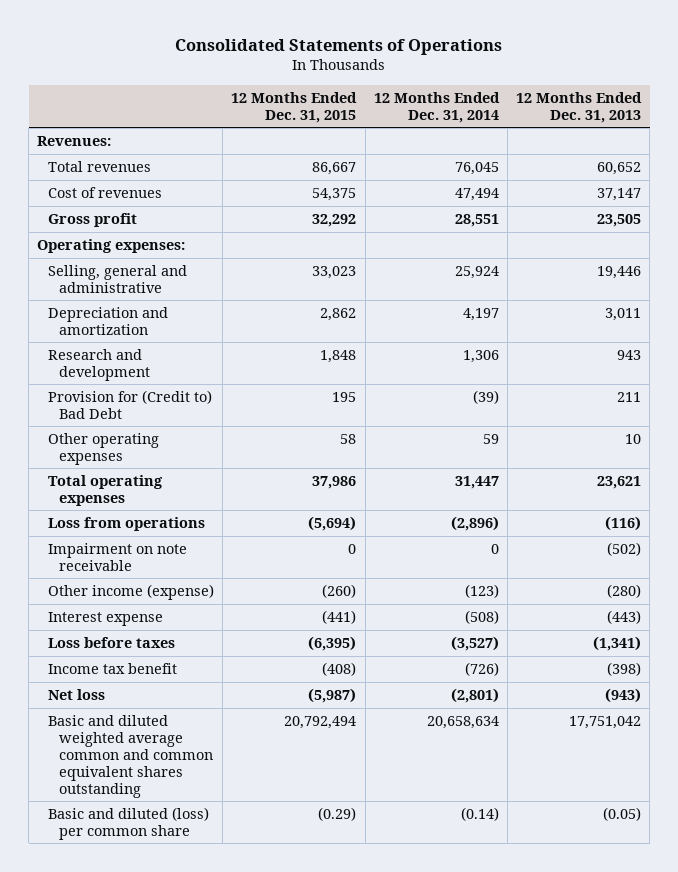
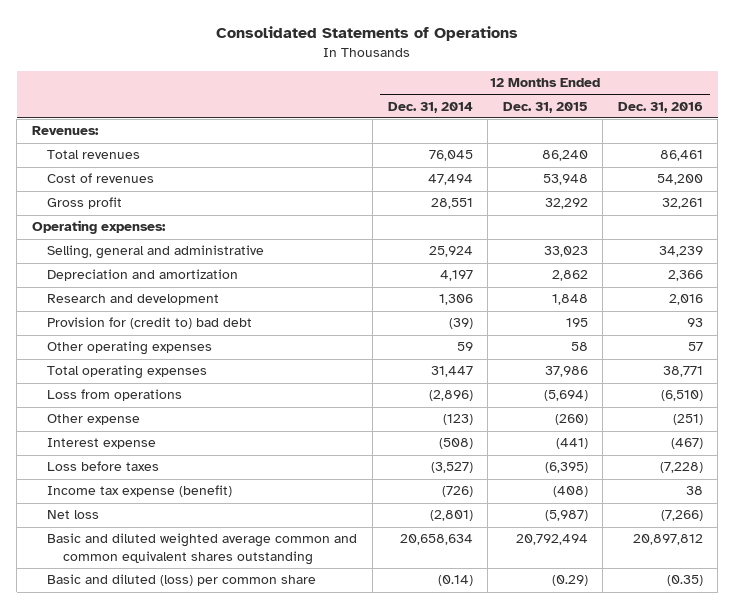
[515,91,642,123] 12 Months Ended Dec. 31, 2013 -> none
none -> [617,101,703,113] Dec. 31, 2016
[312,161,357,175] 86,667 -> [541,150,588,162] 86,240
[312,187,357,201] 54,375 -> [542,174,588,186] 53,948
[48,389,213,419] Provision for (Credit to) Bad Debt -> [47,317,253,330] Provision for (credit to) bad debt
[48,542,188,571] Impairment on note receivable -> none
[48,583,215,600] Other income (expense) -> [47,414,141,426] Other expense
[48,662,178,674] Income tax benefit -> [47,485,233,498] Income tax expense (benefit)

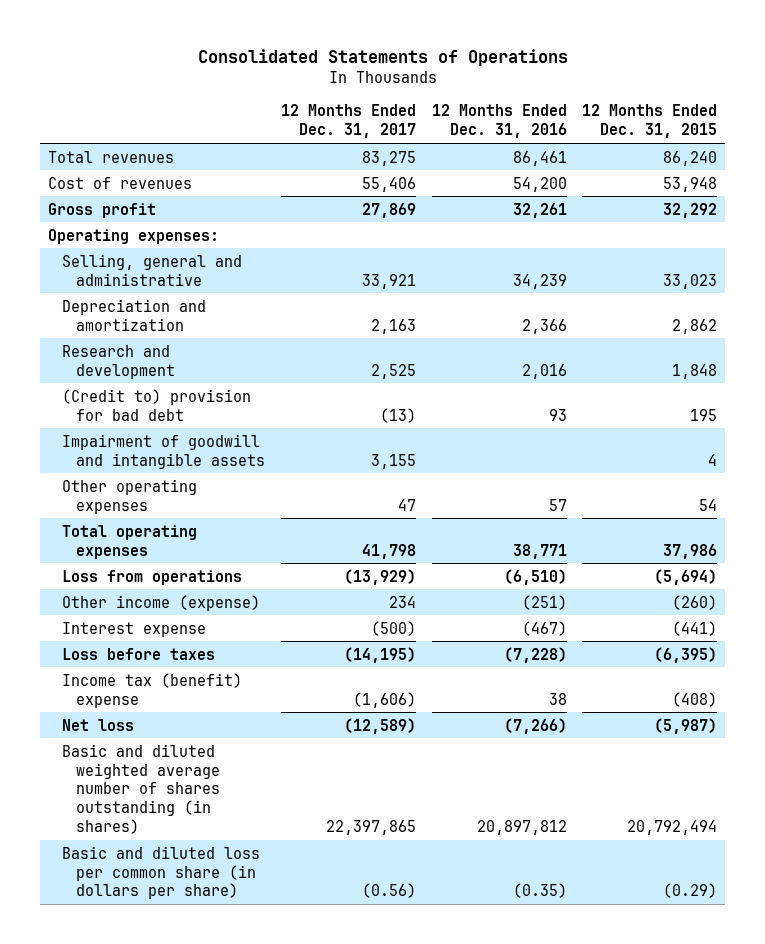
[387,101,473,113] Dec. 31, 2014 -> none
none -> [281,104,417,139] 12 Months Ended Dec. 31, 2017
[31,126,99,136] Revenues: -> none
[47,317,253,330] Provision for (credit to) bad debt -> [62,388,252,421] (Credit to) provision for bad debt
none -> [62,433,266,469] Impairment of goodwill and intangible assets
[570,342,588,352] 58 -> [699,498,718,511] 54
[47,414,141,426] Other expense -> [62,594,261,611] Other income (expense)
[47,485,233,498] Income tax expense (benefit) -> [62,672,243,708] Income tax (benefit) expense
[47,533,358,565] Basic and diluted weighted average common and common equivalent shares outstanding -> [62,743,221,835] Basic and diluted weighted average number of shares outstanding (in shares)
[47,574,317,587] Basic and diluted (loss) per common share -> [62,845,261,900] Basic and diluted loss per common share (in dollars per share)

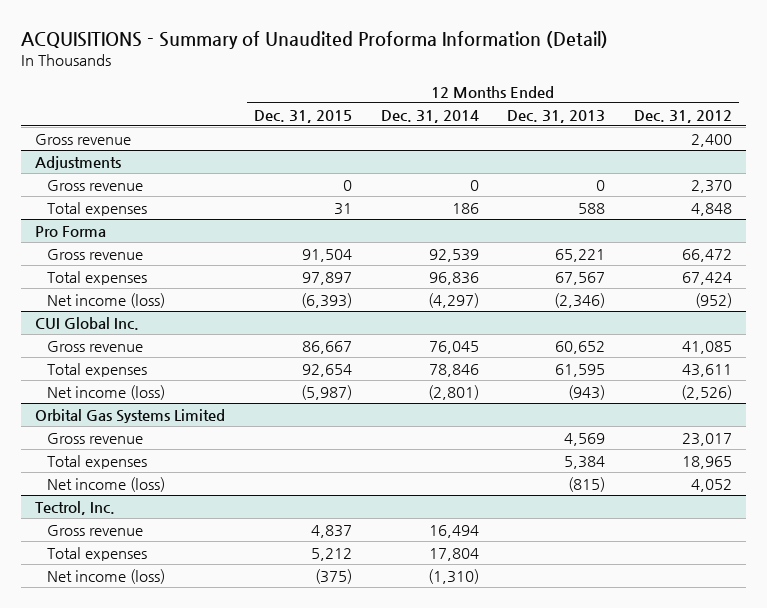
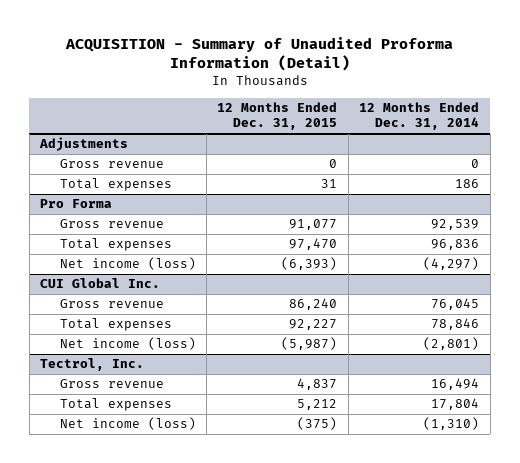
[21,30,609,49] ACQUISITIONS - Summary of Unaudited Proforma Information (Detail) -> [64,36,453,72] ACQUISITION - Summary of Unaudited Proforma Information (Detail)
[507,109,606,123] Dec. 31, 2013 -> none
[633,109,732,123] Dec. 31, 2012 -> none
[35,133,132,145] Gross revenue -> none
[302,248,353,262] 91,504 -> [289,219,338,231] 91,077
[302,271,353,285] 97,897 -> [289,238,338,251] 97,470
[302,340,353,354] 86,667 -> [289,298,338,311] 86,240
[302,363,353,377] 92,654 -> [289,319,338,331] 92,227
[35,408,226,423] Orbital Gas Systems Limited -> none
[47,432,144,444] Gross revenue -> none
[47,454,148,469] Total expenses -> none
[47,476,166,492] Net income (loss) -> none

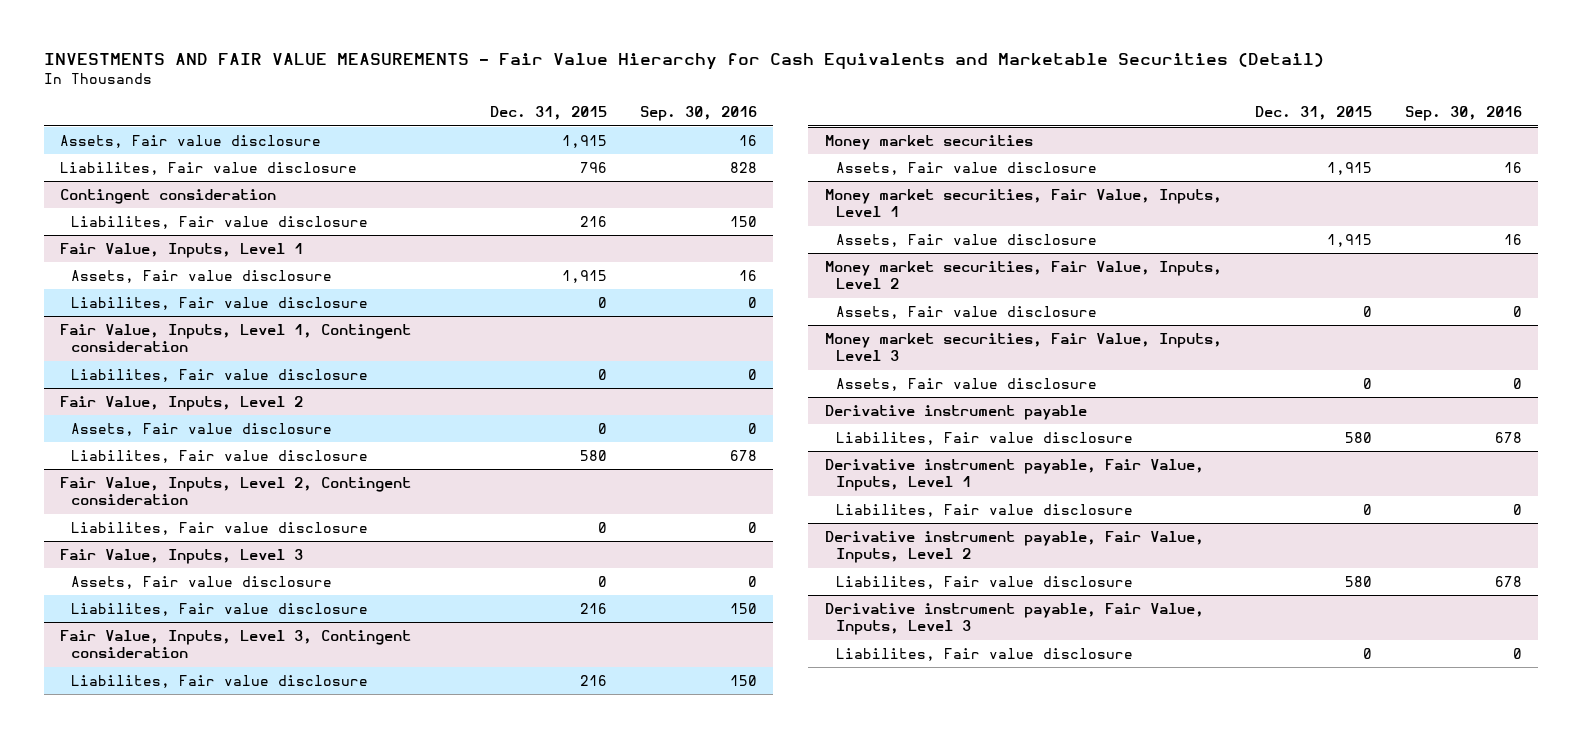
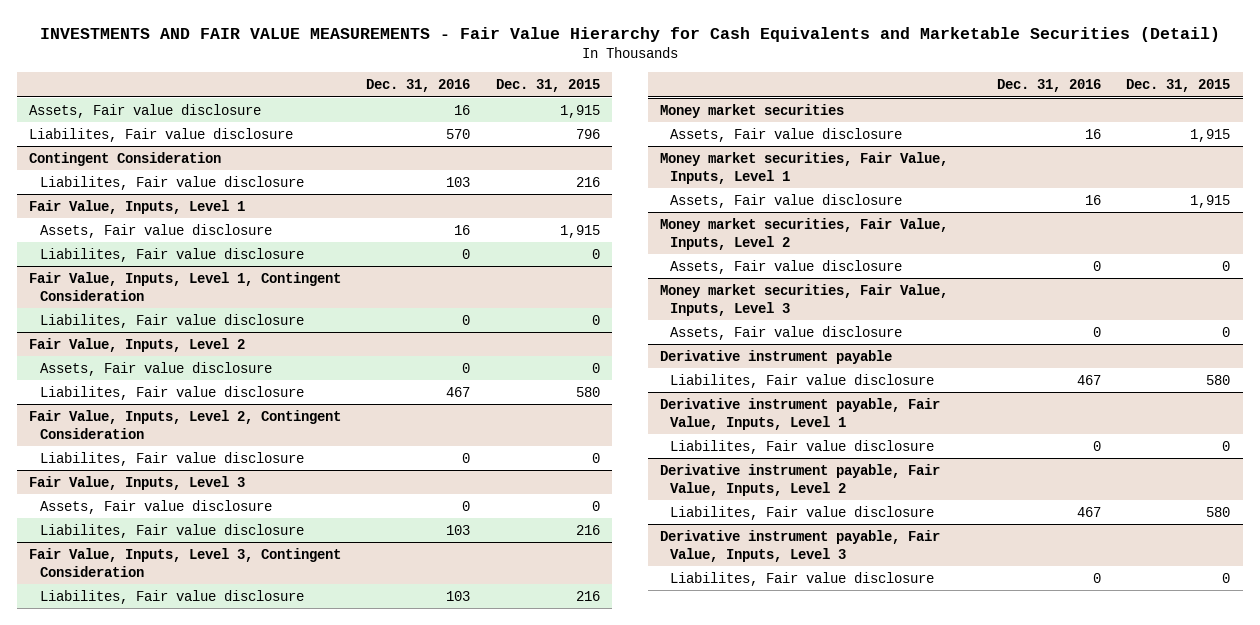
[639,106,757,122] Sep. 30, 2016 -> none
none -> [366,79,471,93] Dec. 31, 2016
[60,189,277,205] Contingent consideration -> [29,151,222,166] Contingent Consideration
[60,324,412,353] Fair Value, Inputs, Level 1, Contingent consideration -> [29,271,342,302] Fair Value, Inputs, Level 1, Contingent Consideration
[60,477,412,506] Fair Value, Inputs, Level 2, Contingent consideration -> [29,409,342,440] Fair Value, Inputs, Level 2, Contingent Consideration
[60,630,412,659] Fair Value, Inputs, Level 3, Contingent consideration -> [29,547,342,578] Fair Value, Inputs, Level 3, Contingent Consideration

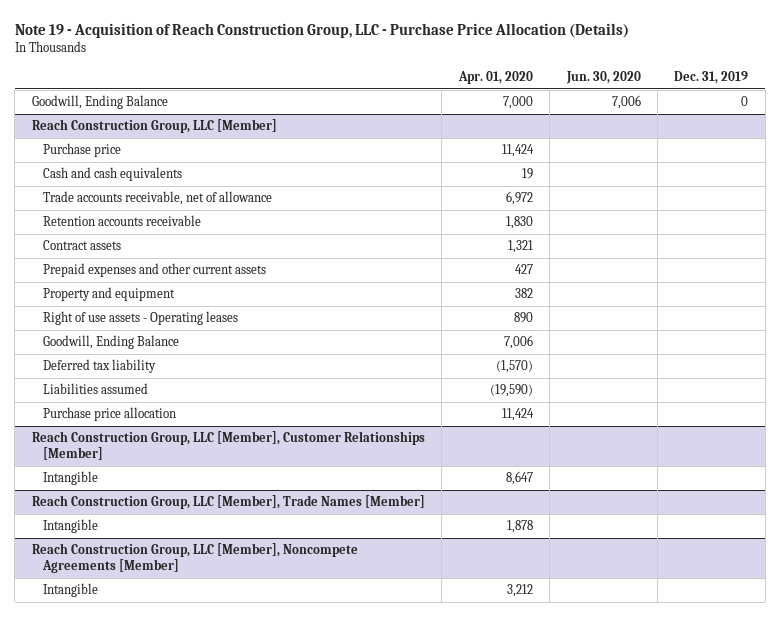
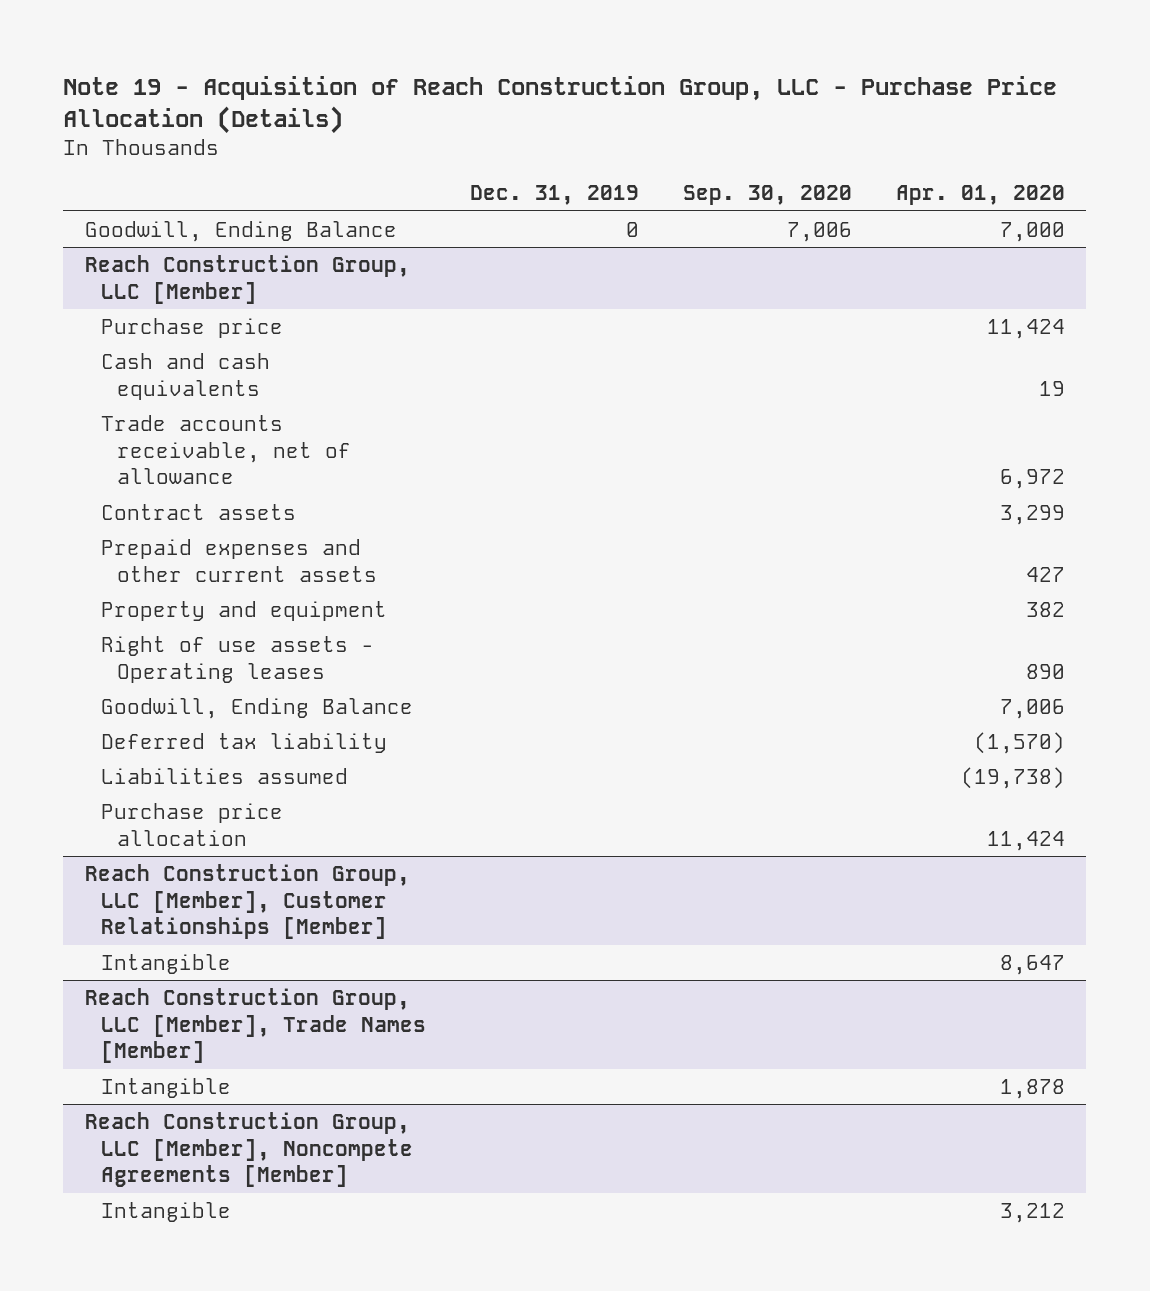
[565,70,641,84] Jun. 30, 2020 -> none
none -> [682,185,852,206] Sep. 30, 2020
[42,215,201,227] Retention accounts receivable -> none
[507,240,533,254] 1,321 -> [999,504,1065,525] 3,299
[489,384,533,398] (19,590) -> [960,766,1065,789] (19,738)

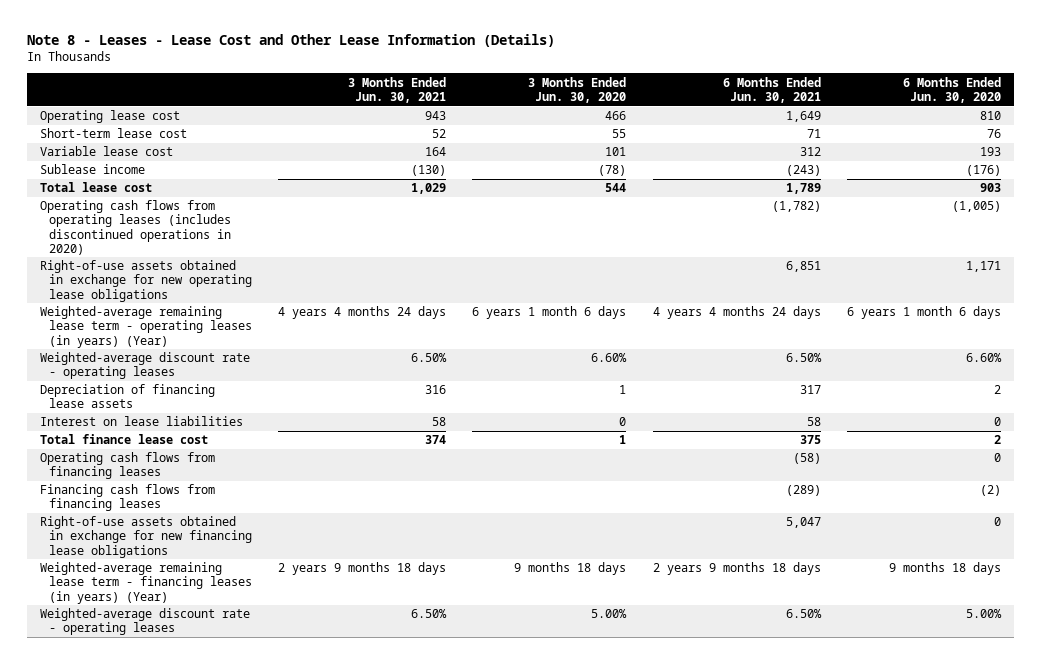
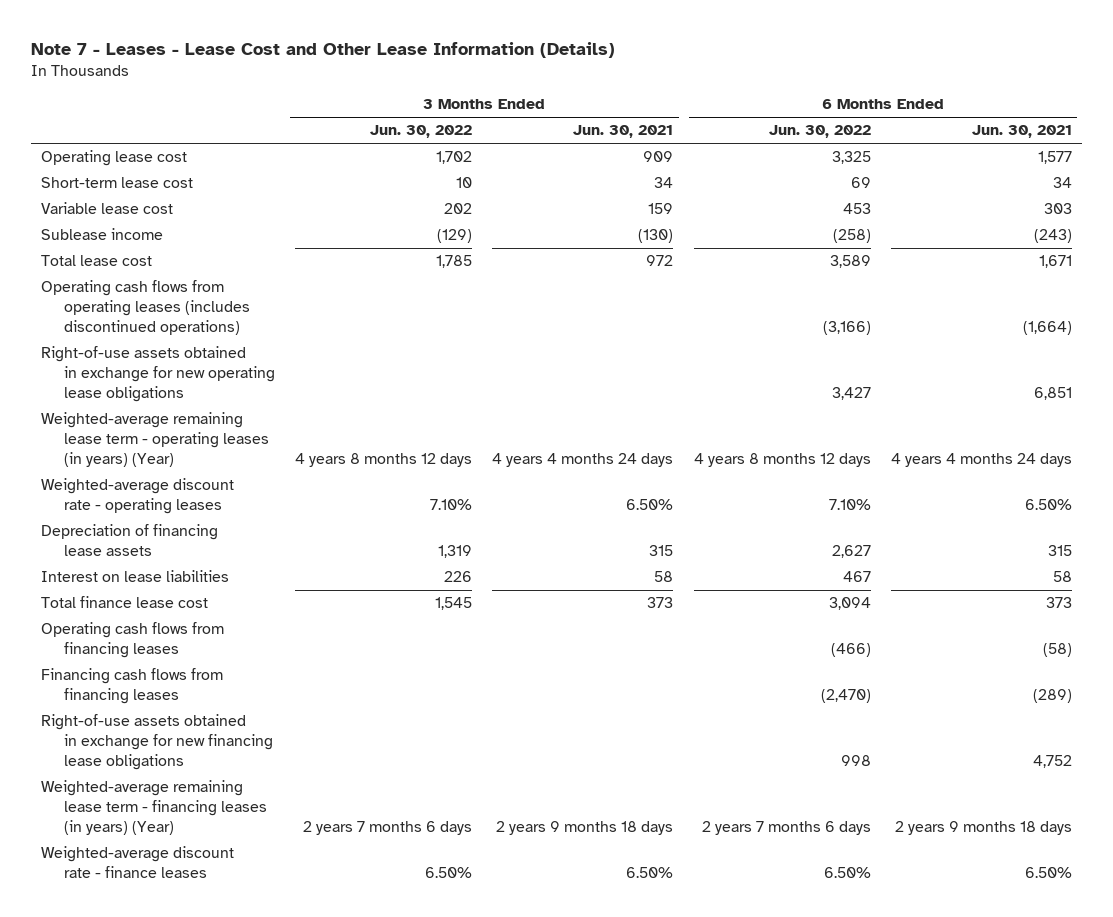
[26,34,555,48] Note 8 - Leases - Lease Cost and Other Lease Information (Details) -> [30,41,615,58] Note 7 - Leases - Lease Cost and Other Lease Information (Details)
[528,76,627,103] 3 Months Ended Jun. 30, 2020 -> none
[903,76,1002,103] 6 Months Ended Jun. 30, 2020 -> none
none -> [370,125,473,139] Jun. 30, 2022
none -> [768,125,871,139] Jun. 30, 2022
[424,111,446,121] 943 -> [643,151,674,163] 909
[785,111,821,123] 1,649 -> [1038,151,1073,165] 1,577
[431,129,446,139] 52 -> [654,177,674,189] 34
[806,129,821,139] 71 -> [1053,177,1073,189] 34
[424,147,446,157] 164 -> [648,203,674,215] 159
[799,147,821,157] 312 -> [1044,203,1073,215] 303
[410,183,446,195] 1,029 -> [646,255,674,267] 972
[785,183,821,195] 1,789 -> [1039,255,1073,269] 1,671
[39,200,231,255] Operating cash flows from operating leases (includes discontinued operations in 2020) -> [40,280,250,335] Operating cash flows from operating leases (includes discontinued operations)
[771,201,821,213] (1,782) -> [1023,320,1073,335] (1,664)
[424,385,446,395] 316 -> [649,545,674,557] 315
[799,385,821,395] 317 -> [1048,545,1073,557] 315
[424,435,446,445] 374 -> [647,597,674,609] 373
[799,435,821,445] 375 -> [1046,597,1073,609] 373
[785,517,821,529] 5,047 -> [1033,754,1073,768] 4,752
[39,608,250,636] Weighted-average discount rate - operating leases -> [40,846,234,879] Weighted-average discount rate - finance leases

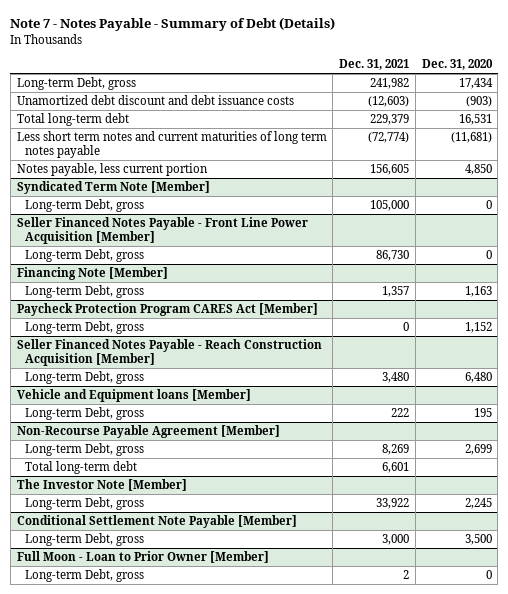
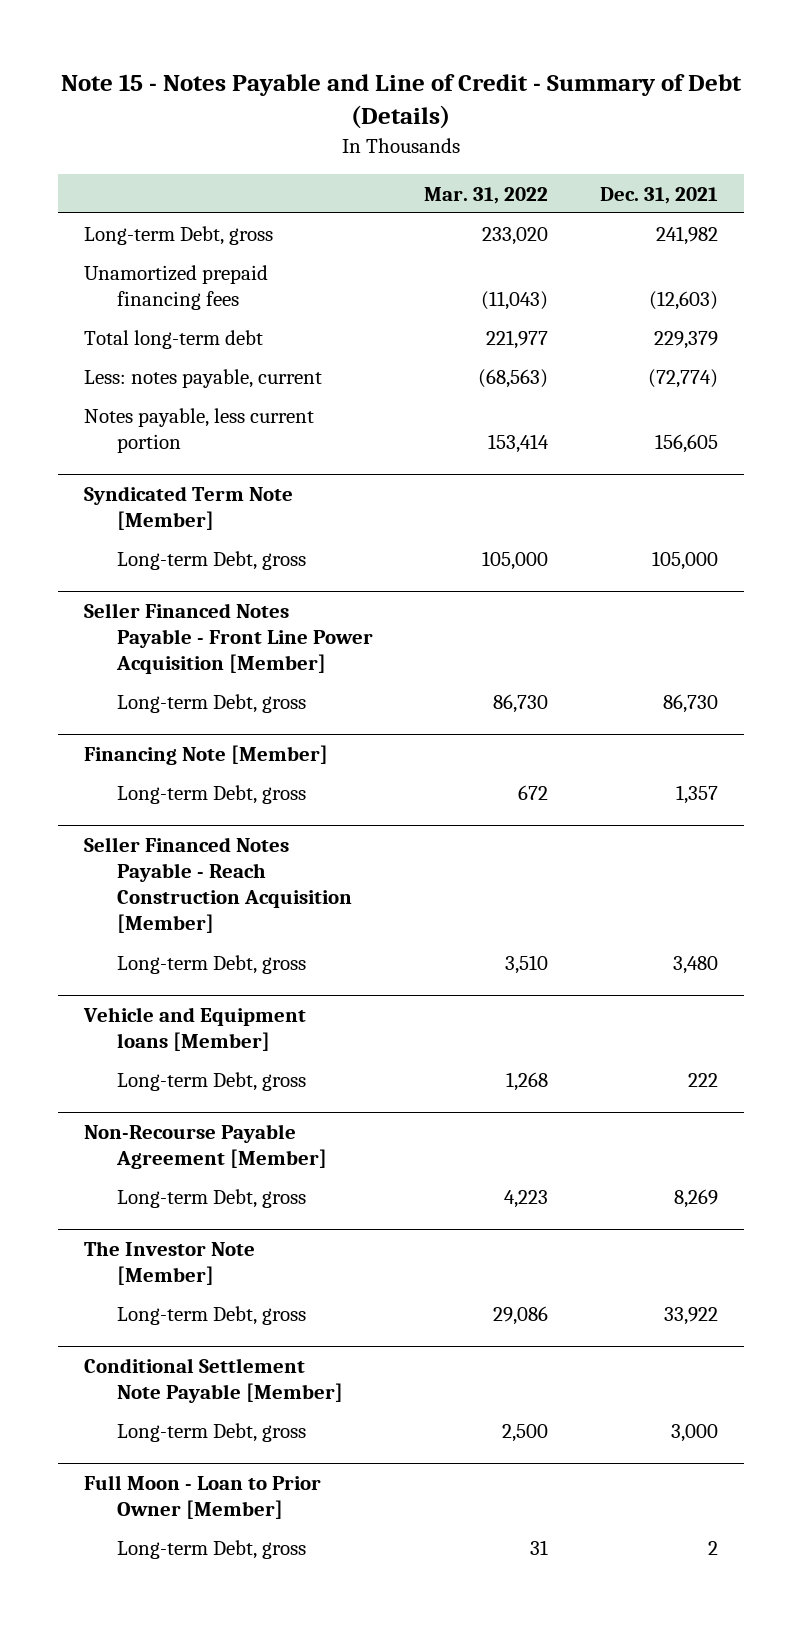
[10,17,336,32] Note 7 - Notes Payable - Summary of Debt (Details) -> [60,73,742,129] Note 15 - Notes Payable and Line of Credit - Summary of Debt (Details)
[421,59,493,71] Dec. 31, 2020 -> none
none -> [424,186,549,204] Mar. 31, 2022
[16,95,294,106] Unamortized debt discount and debt issuance costs -> [83,264,268,310] Unamortized prepaid financing fees
[16,131,327,159] Less short term notes and current maturities of long term notes payable -> [83,368,322,388] Less: notes payable, current
[16,303,318,317] Paycheck Protection Program CARES Act [Member] -> none
[25,321,145,335] Long-term Debt, gross -> none
[25,461,138,475] Total long-term debt -> none

